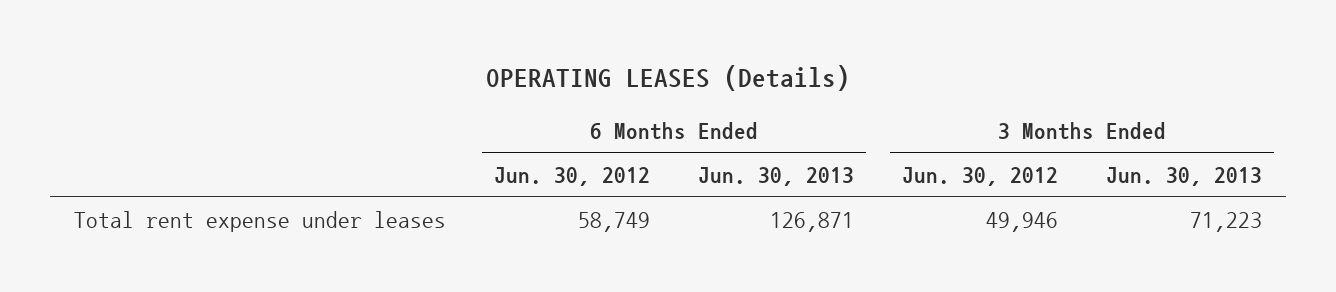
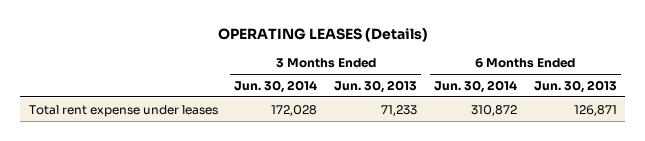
[493,167,650,187] Jun. 30, 2012 -> none
[902,167,1059,187] Jun. 30, 2012 -> none
none -> [234,79,318,93] Jun. 30, 2014
none -> [433,79,517,93] Jun. 30, 2014
[1190,212,1263,233] 71,223 -> [381,104,418,116] 71,233

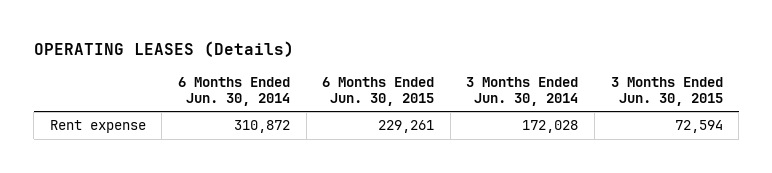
[334,79,418,93] Jun. 30, 2013 -> none
[533,79,617,93] Jun. 30, 2013 -> none
none -> [322,76,435,106] 6 Months Ended Jun. 30, 2015
none -> [610,76,723,106] 3 Months Ended Jun. 30, 2015
[28,104,218,117] Total rent expense under leases -> [49,120,146,134] Rent expense

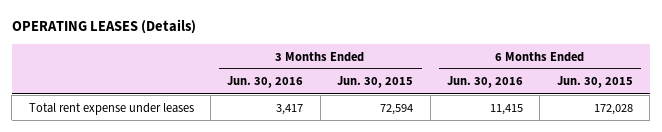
[177,76,290,106] 6 Months Ended Jun. 30, 2014 -> none
[466,76,579,106] 3 Months Ended Jun. 30, 2014 -> none
none -> [227,76,304,89] Jun. 30, 2016
none -> [447,76,524,89] Jun. 30, 2016
[49,120,146,134] Rent expense -> [28,102,194,115] Total rent expense under leases
[378,120,435,134] 229,261 -> [593,103,633,115] 172,028

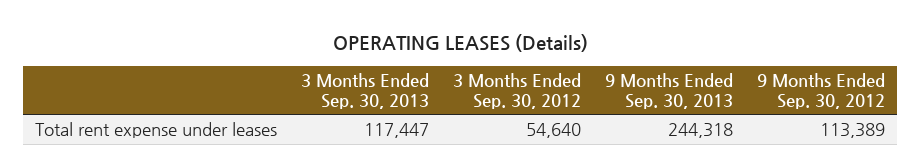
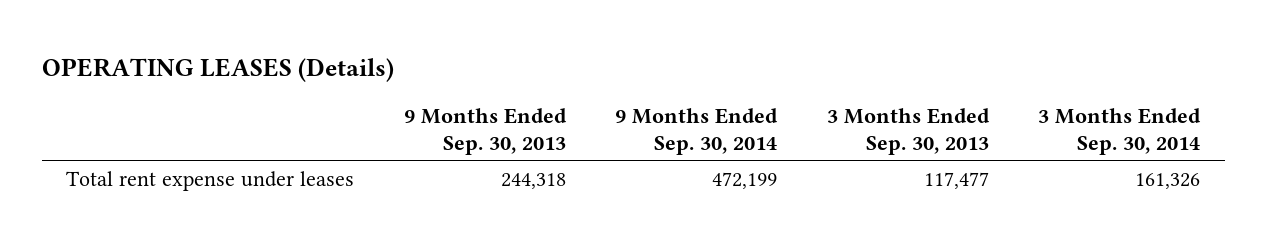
[453,73,582,109] 3 Months Ended Sep. 30, 2012 -> none
[756,73,885,109] 9 Months Ended Sep. 30, 2012 -> none
none -> [615,107,779,155] 9 Months Ended Sep. 30, 2014
none -> [1038,107,1202,155] 3 Months Ended Sep. 30, 2014
[364,123,430,139] 117,447 -> [923,171,989,189] 117,477

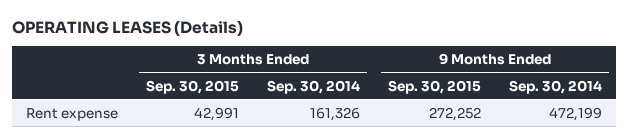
[403,107,567,155] 9 Months Ended Sep. 30, 2013 -> none
[826,107,990,155] 3 Months Ended Sep. 30, 2013 -> none
none -> [145,79,239,94] Sep. 30, 2015
none -> [387,79,481,94] Sep. 30, 2015
[66,170,355,191] Total rent expense under leases -> [25,108,118,122] Rent expense

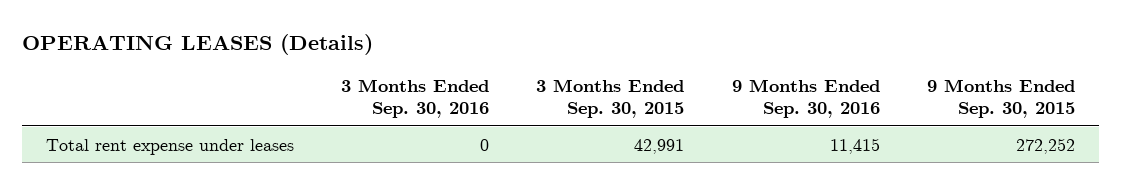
[266,79,360,94] Sep. 30, 2014 -> none
[508,79,602,94] Sep. 30, 2014 -> none
none -> [341,78,490,119] 3 Months Ended Sep. 30, 2016
none -> [731,78,880,119] 9 Months Ended Sep. 30, 2016
[25,108,118,122] Rent expense -> [45,138,294,155] Total rent expense under leases

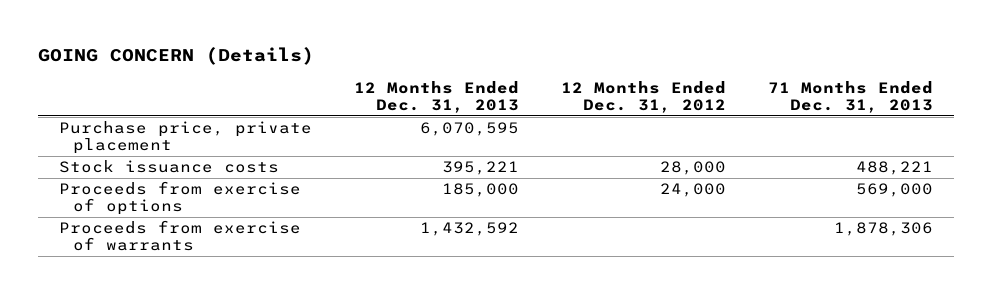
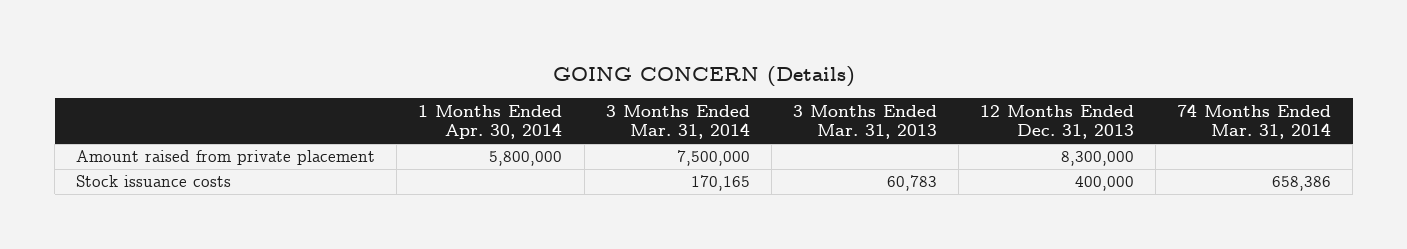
[561,80,727,113] 12 Months Ended Dec. 31, 2012 -> none
[768,80,934,113] 71 Months Ended Dec. 31, 2013 -> none
none -> [418,104,563,140] 1 Months Ended Apr. 30, 2014
none -> [605,104,750,140] 3 Months Ended Mar. 31, 2014
none -> [792,104,937,140] 3 Months Ended Mar. 31, 2013
none -> [1177,103,1332,140] 74 Months Ended Mar. 31, 2014
[59,181,302,216] Proceeds from exercise of options -> none
[59,220,302,252] Proceeds from exercise of warrants -> none
[59,121,313,155] Purchase price, private placement -> [76,150,376,166] Amount raised from private placement
[420,122,520,137] 6,070,595 -> [1060,151,1134,167] 8,300,000
[442,161,520,176] 395,221 -> [1074,176,1134,192] 400,000

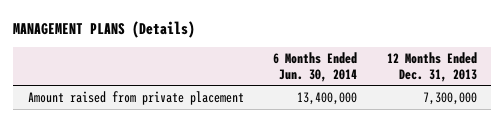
[552,66,855,88] GOING CONCERN (Details) -> [12,20,195,38] MANAGEMENT PLANS (Details)
[418,104,563,140] 1 Months Ended Apr. 30, 2014 -> none
[605,104,750,140] 3 Months Ended Mar. 31, 2014 -> none
[792,104,937,140] 3 Months Ended Mar. 31, 2013 -> none
[1177,103,1332,140] 74 Months Ended Mar. 31, 2014 -> none
none -> [273,51,358,82] 6 Months Ended Jun. 30, 2014
[76,175,232,188] Stock issuance costs -> none
[1060,151,1134,167] 8,300,000 -> [422,91,477,105] 7,300,000

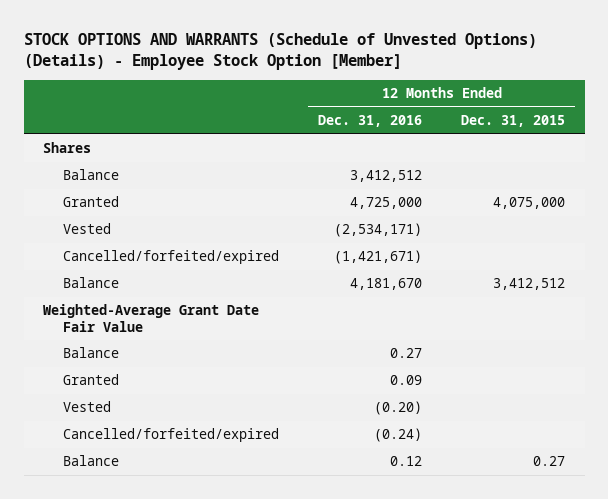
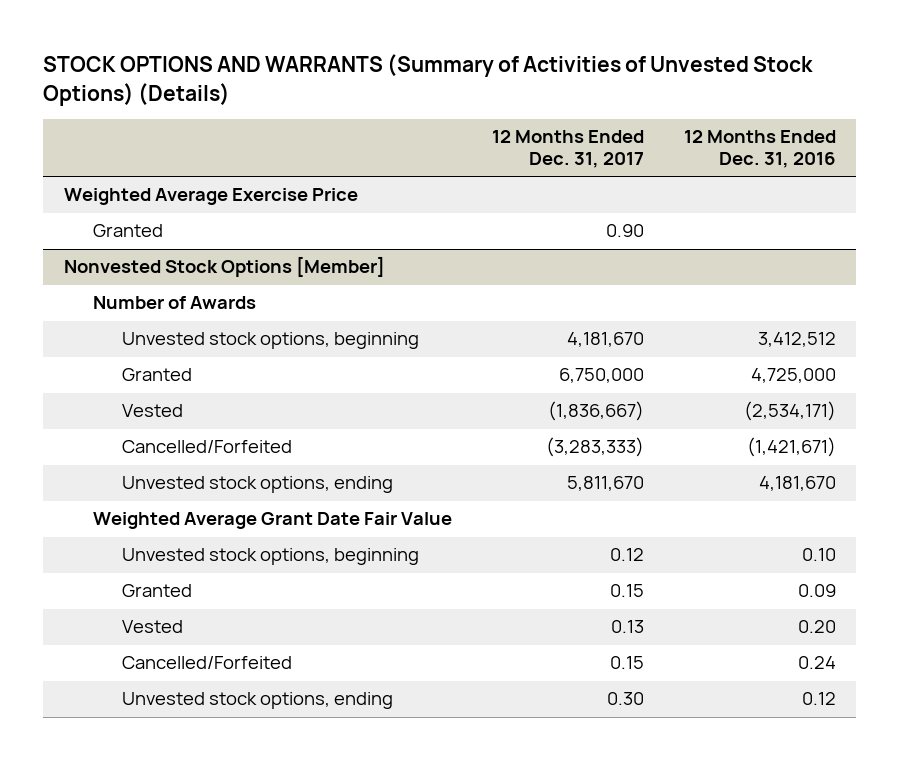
[23,32,537,70] STOCK OPTIONS AND WARRANTS (Schedule of Unvested Options) (Details) - Employee Stock Option [Member] -> [43,53,814,106] STOCK OPTIONS AND WARRANTS (Summary of Activities of Unvested Stock Options) (Details)
[461,115,566,128] Dec. 31, 2015 -> none
none -> [492,130,645,169] 12 Months Ended Dec. 31, 2017
[43,142,92,154] Shares -> none
none -> [63,188,358,206] Weighted Average Exercise Price
none -> [92,224,163,238] Granted
none -> [63,256,385,278] Nonvested Stock Options [Member]
none -> [92,296,256,310] Number of Awards
[63,169,120,181] Balance -> [122,332,420,350] Unvested stock options, beginning
[63,347,120,359] Balance -> none
[63,250,280,265] Cancelled/forfeited/expired -> [122,440,293,454] Cancelled/Forfeited
[63,277,120,289] Balance -> [122,476,394,494] Unvested stock options, ending
[43,304,260,332] Weighted-Average Grant Date Fair Value -> [92,512,452,530] Weighted Average Grant Date Fair Value
none -> [122,548,420,566] Unvested stock options, beginning
[374,401,423,416] (0.20) -> [798,620,837,634] 0.20
[63,428,280,443] Cancelled/forfeited/expired -> [122,656,293,670] Cancelled/Forfeited
[374,428,423,443] (0.24) -> [798,656,837,670] 0.24
[63,455,120,467] Balance -> [122,692,394,710] Unvested stock options, ending

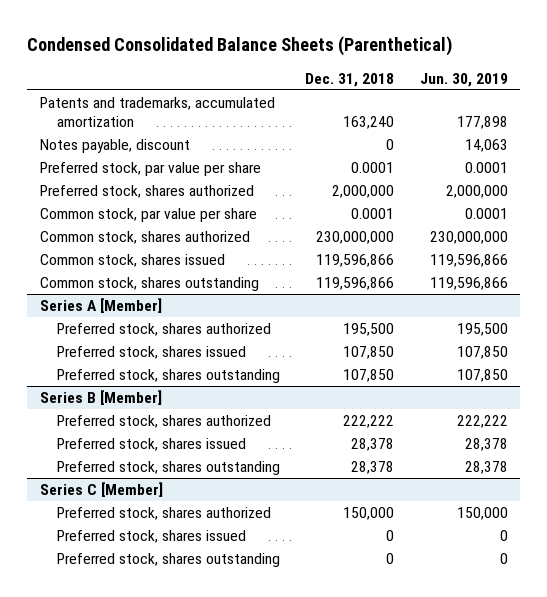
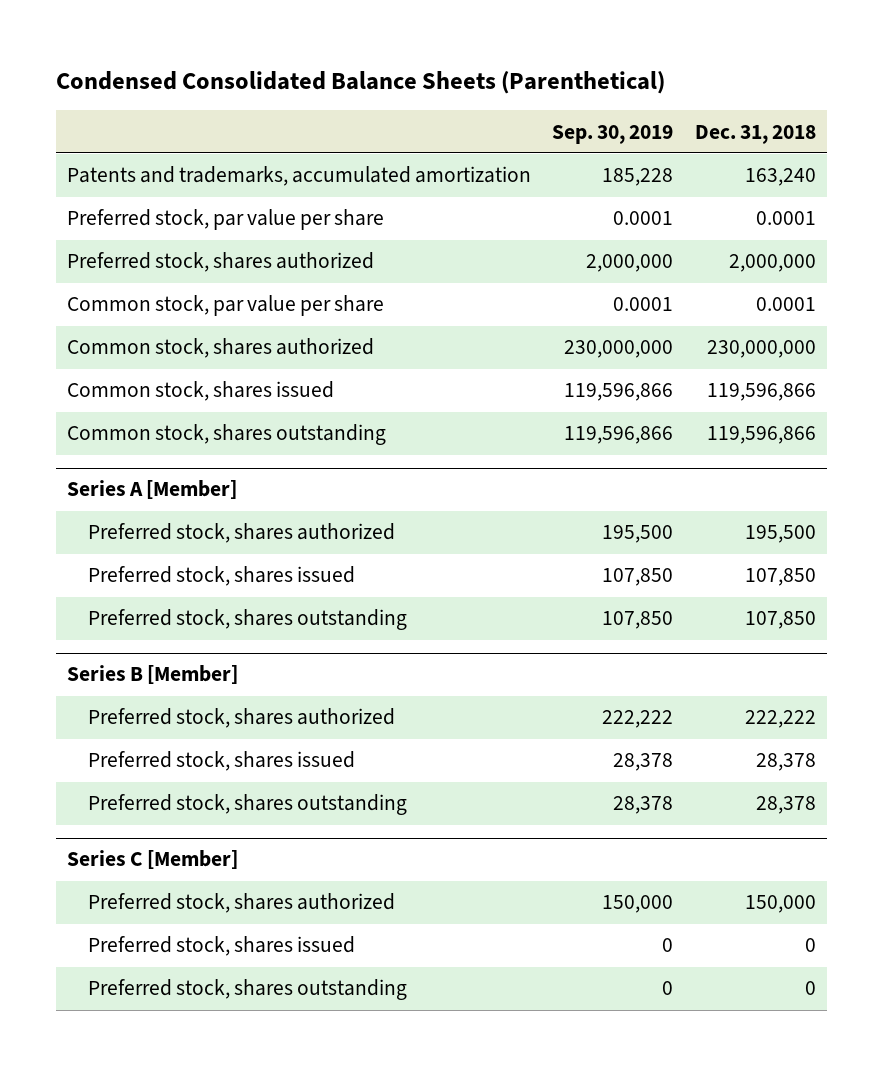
[419,73,508,88] Jun. 30, 2019 -> none
none -> [552,124,674,144] Sep. 30, 2019
[39,139,190,154] Notes payable, discount -> none

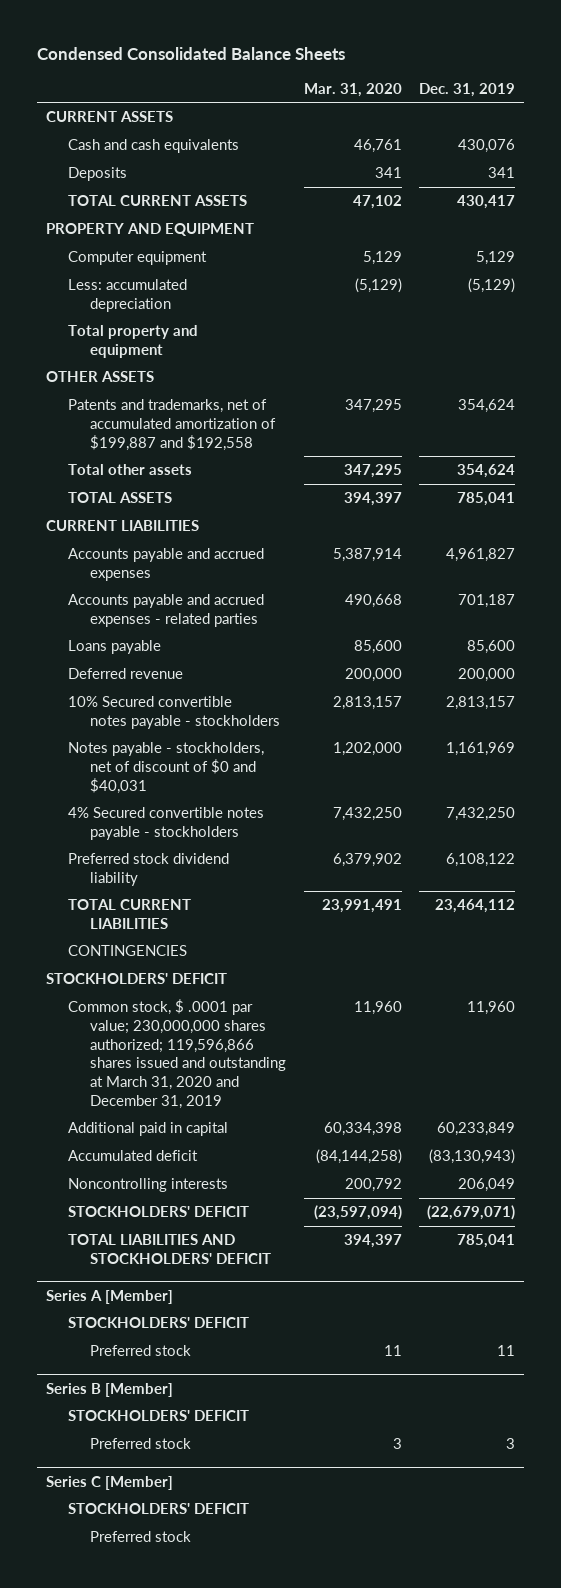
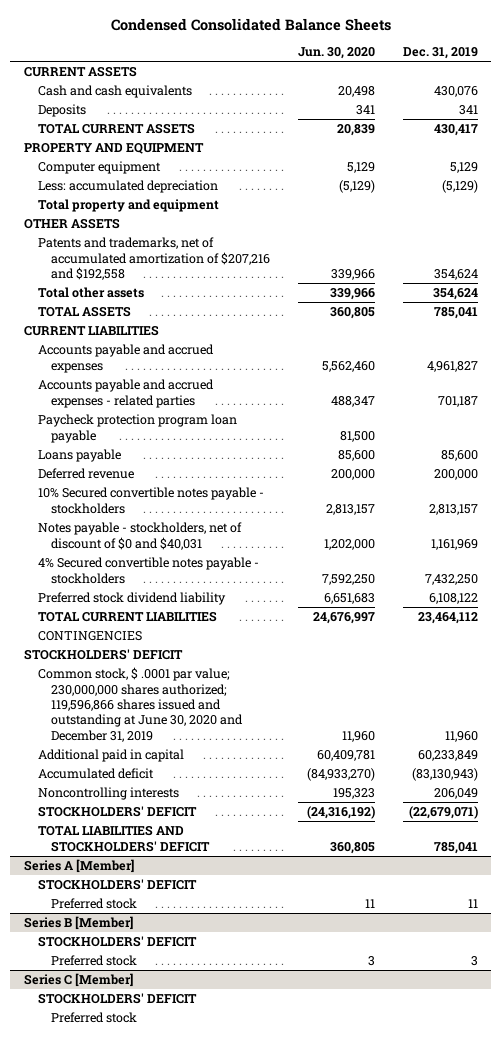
[303,82,402,97] Mar. 31, 2020 -> none
none -> [297,47,375,60] Jun. 30, 2020
[67,399,277,451] Patents and trademarks, net of accumulated amortization of $199,887 and $192,558 -> [37,237,271,280] Patents and trademarks, net of accumulated amortization of $207,216 and $192,558
none -> [37,414,237,443] Paycheck protection program loan payable
[67,999,287,1109] Common stock, $ .0001 par value; 230,000,000 shares authorized; 119,596,866 shares issued and outstanding at March 31, 2020 and December 31, 2019 -> [37,667,244,742] Common stock, $ .0001 par value; 230,000,000 shares authorized; 119,596,866 shares issued and outstanding at June 30, 2020 and December 31, 2019

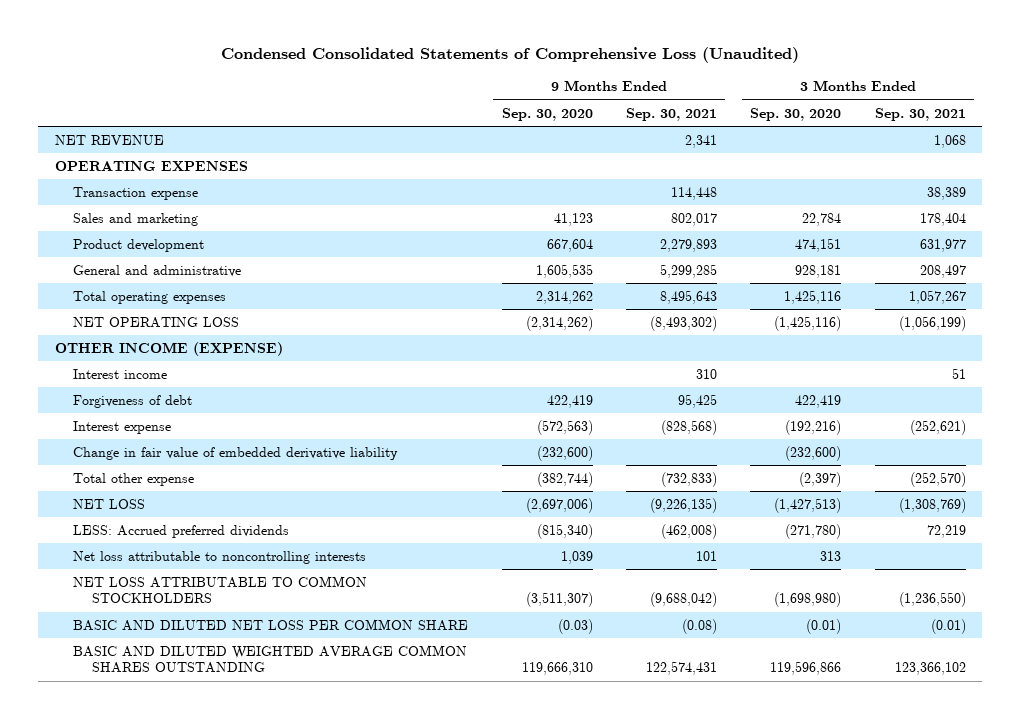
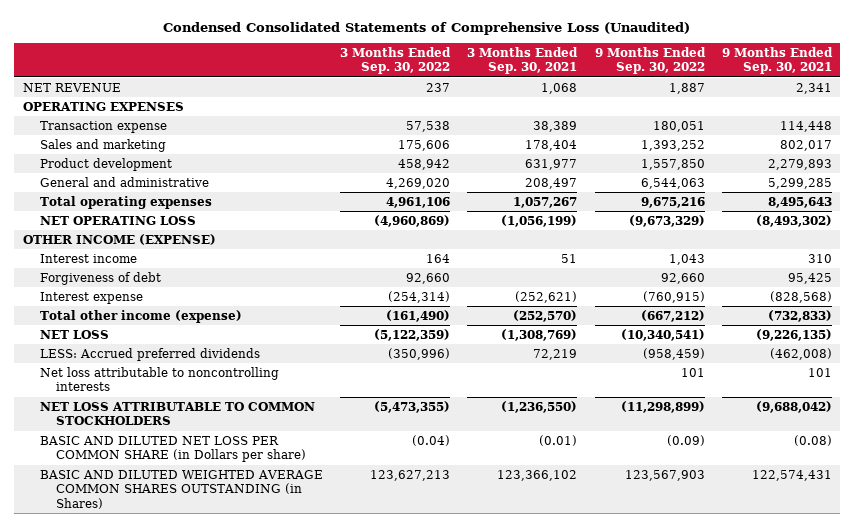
[501,107,593,121] Sep. 30, 2020 -> none
[750,107,842,121] Sep. 30, 2020 -> none
none -> [339,46,451,75] 3 Months Ended Sep. 30, 2022
none -> [594,46,706,75] 9 Months Ended Sep. 30, 2022
[73,447,399,461] Change in fair value of embedded derivative liability -> none
[73,473,195,487] Total other expense -> [39,309,242,323] Total other income (expense)
[73,619,469,632] BASIC AND DILUTED NET LOSS PER COMMON SHARE -> [39,435,307,463] BASIC AND DILUTED NET LOSS PER COMMON SHARE (in Dollars per share)
[73,645,468,674] BASIC AND DILUTED WEIGHTED AVERAGE COMMON SHARES OUTSTANDING -> [39,469,323,509] BASIC AND DILUTED WEIGHTED AVERAGE COMMON SHARES OUTSTANDING (in Shares)

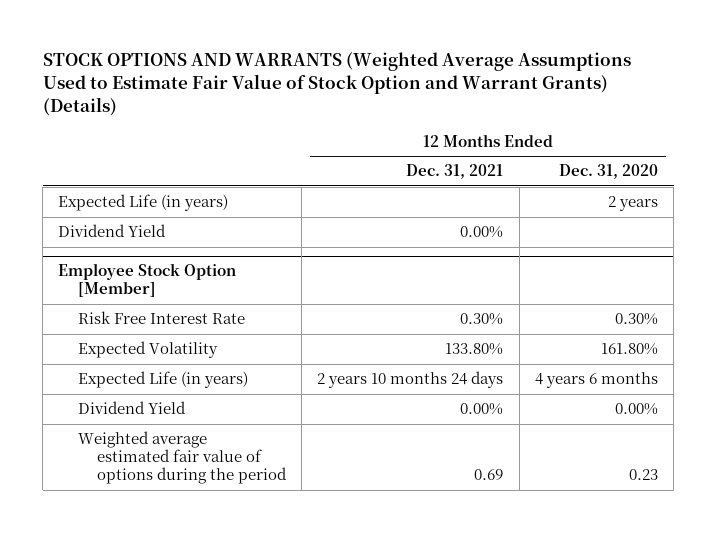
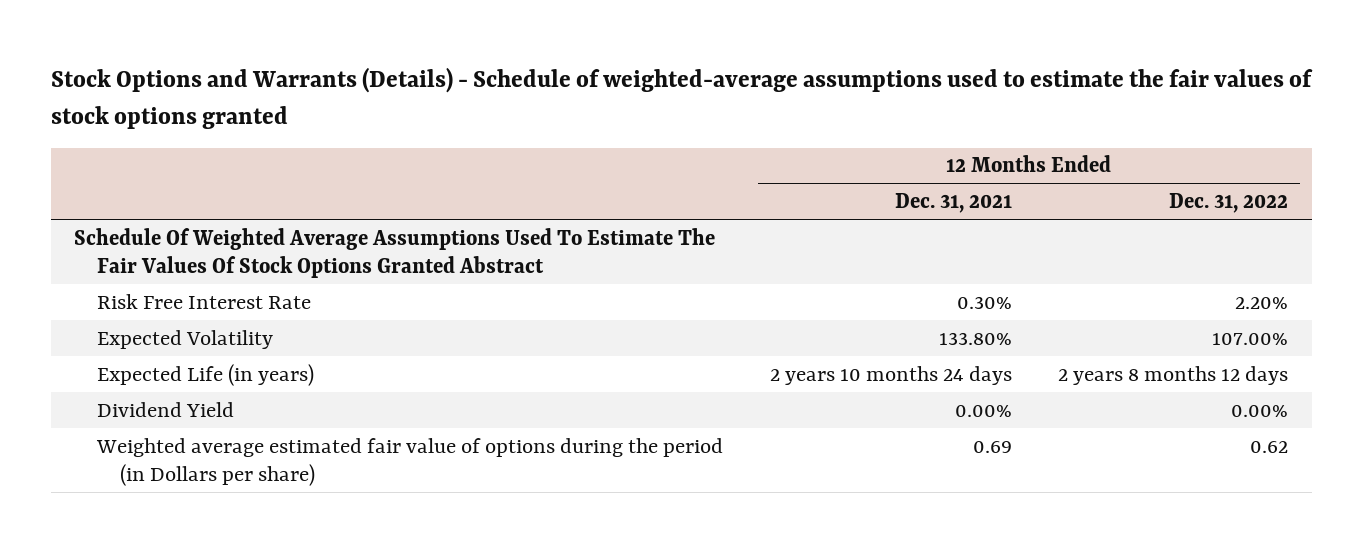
[42,51,631,116] STOCK OPTIONS AND WARRANTS (Weighted Average Assumptions Used to Estimate Fair Value of Stock Option and Warrant Grants) (Details) -> [50,67,1313,130] Stock Options and Warrants (Details) - Schedule of weighted-average assumptions used to estimate the fair values of stock options granted
[558,164,658,180] Dec. 31, 2020 -> none
none -> [1169,193,1289,214] Dec. 31, 2022
[58,194,229,212] Expected Life (in years) -> none
[58,224,167,238] Dividend Yield -> none
[58,263,237,298] Employee Stock Option [Member] -> none
none -> [73,227,715,279] Schedule Of Weighted Average Assumptions Used To Estimate The Fair Values Of Stock Options Granted Abstract
[77,431,288,485] Weighted average estimated fair value of options during the period -> [96,437,724,487] Weighted average estimated fair value of options during the period (in Dollars per share)

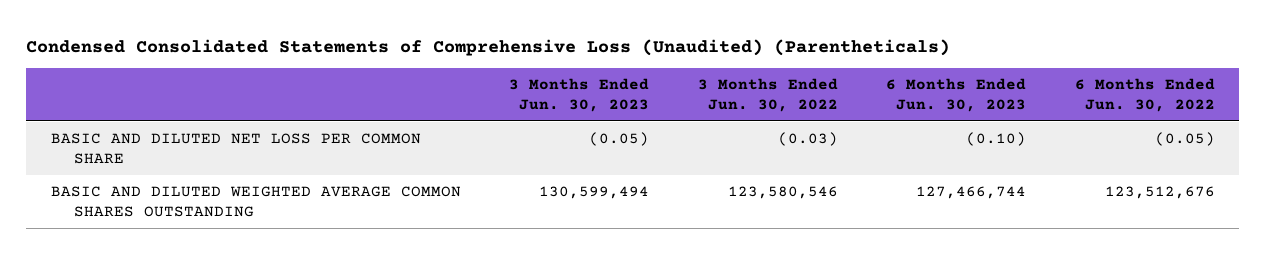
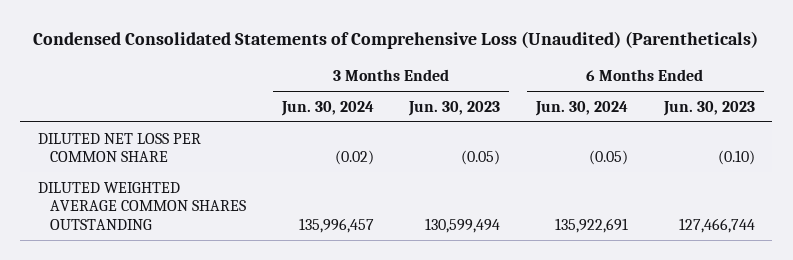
[697,77,838,112] 3 Months Ended Jun. 30, 2022 -> none
[1074,77,1215,112] 6 Months Ended Jun. 30, 2022 -> none
none -> [280,100,374,116] Jun. 30, 2024
none -> [534,100,628,116] Jun. 30, 2024
[50,133,421,165] BASIC AND DILUTED NET LOSS PER COMMON SHARE -> [38,132,202,163] DILUTED NET LOSS PER COMMON SHARE
[50,186,461,218] BASIC AND DILUTED WEIGHTED AVERAGE COMMON SHARES OUTSTANDING -> [38,181,246,230] DILUTED WEIGHTED AVERAGE COMMON SHARES OUTSTANDING

